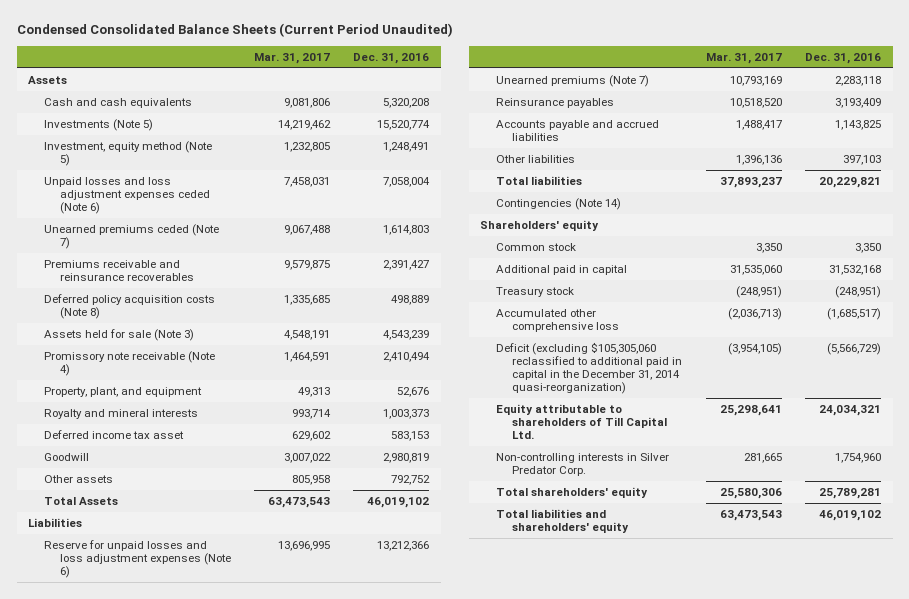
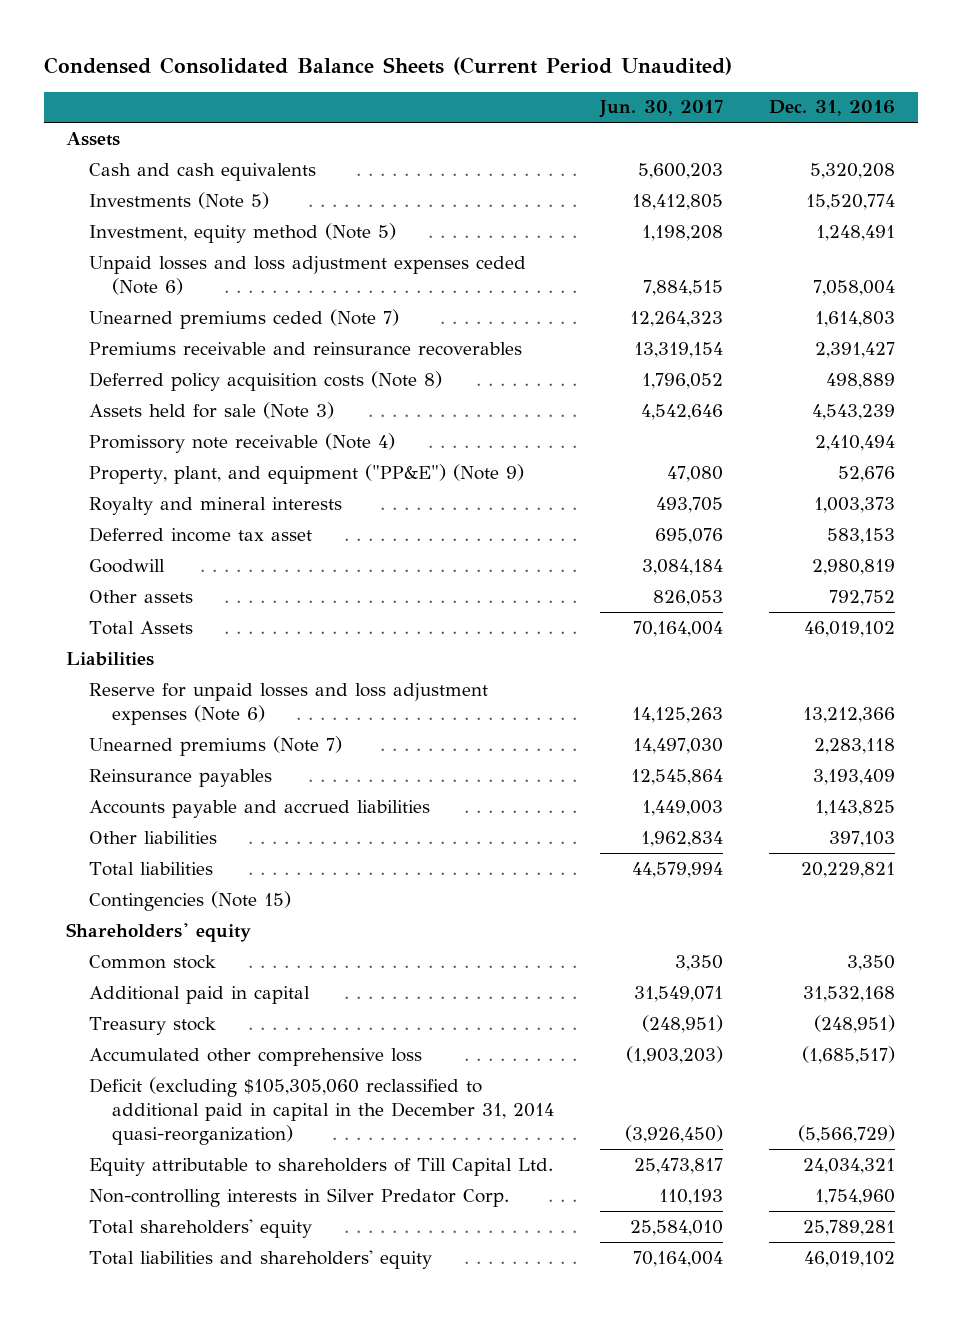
[254,52,331,64] Mar. 31, 2017 -> none
none -> [598,100,723,119] Jun. 30, 2017
[44,386,203,397] Property, plant, and equipment -> [89,463,525,484] Property, plant, and equipment ("PP&E") (Note 9)
[496,197,622,210] Contingencies (Note 14) -> [89,890,292,911] Contingencies (Note 15)

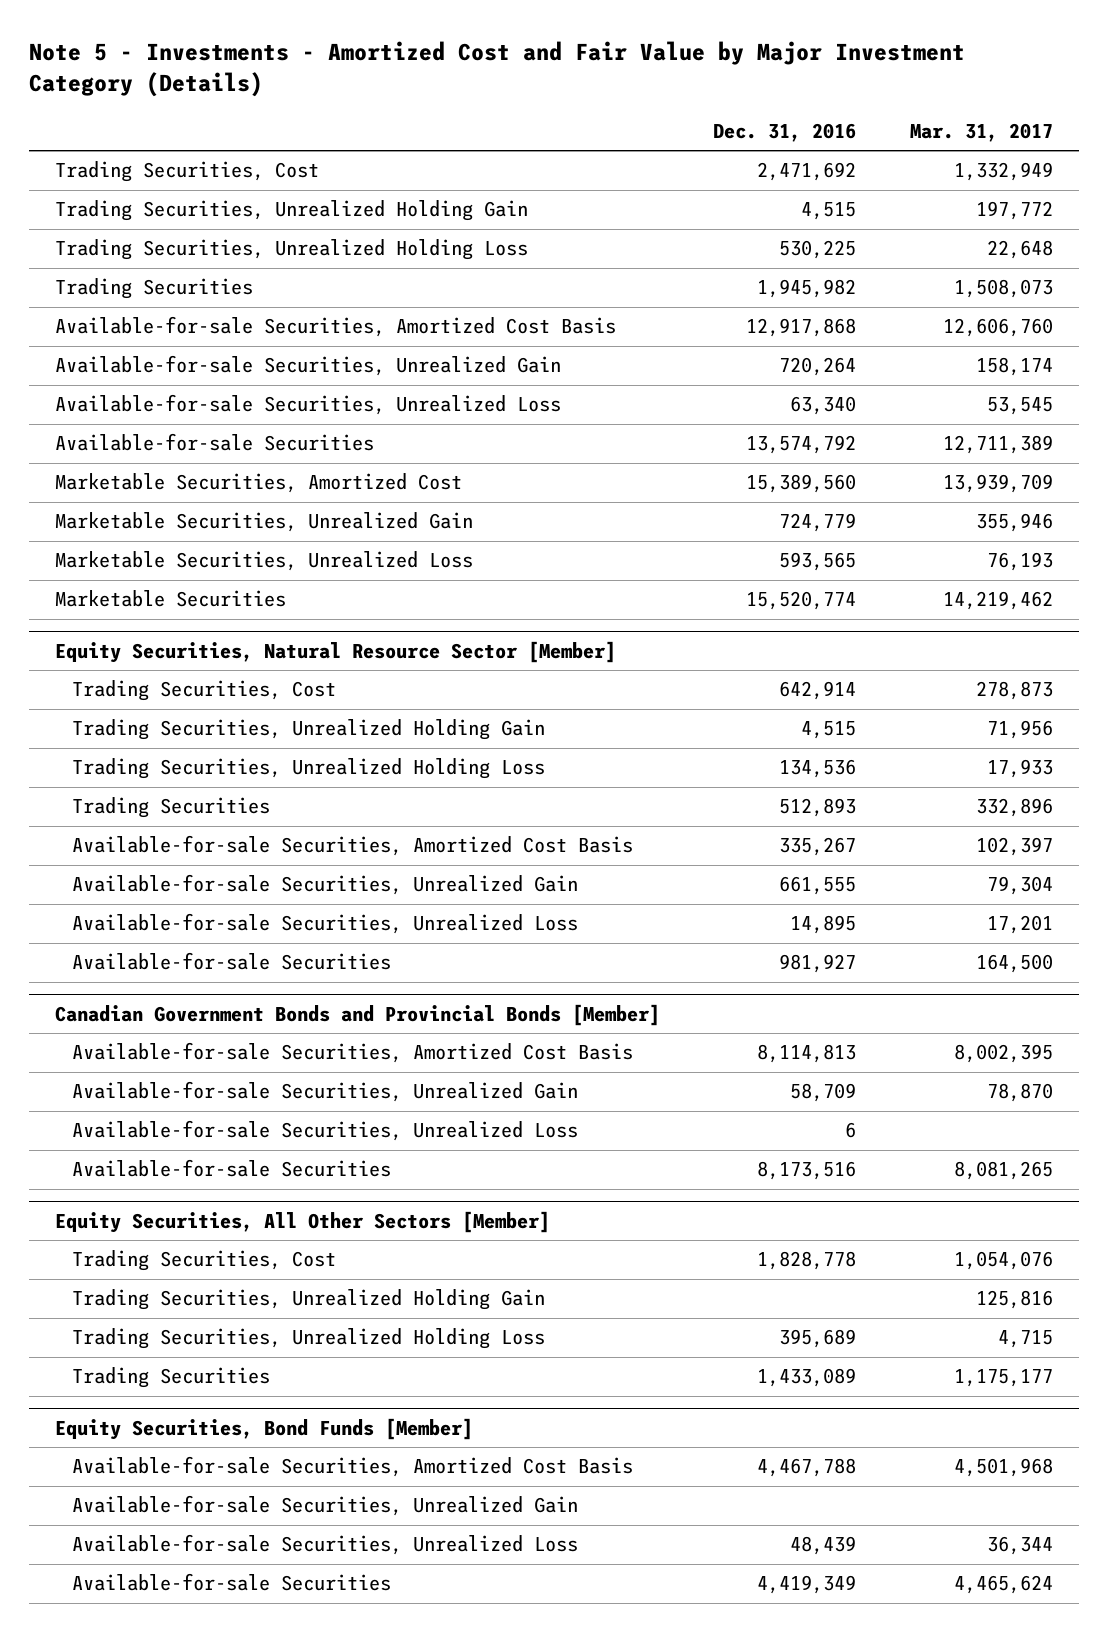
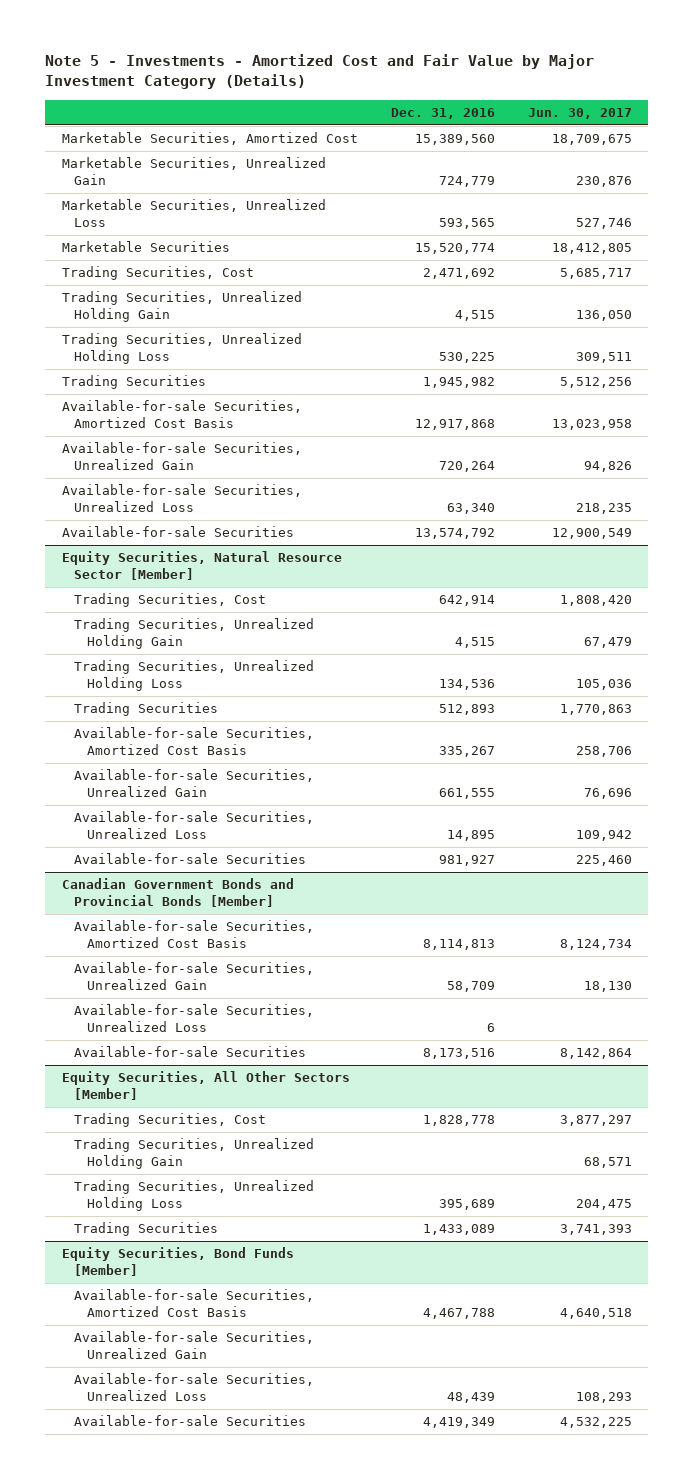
[909,122,1053,142] Mar. 31, 2017 -> none
none -> [527,107,632,119] Jun. 30, 2017
[55,473,463,494] Marketable Securities, Amortized Cost -> [61,132,358,146] Marketable Securities, Amortized Cost
[55,512,474,533] Marketable Securities, Unrealized Gain -> [61,157,326,186] Marketable Securities, Unrealized Gain
[55,551,474,572] Marketable Securities, Unrealized Loss -> [61,199,326,228] Marketable Securities, Unrealized Loss
[55,590,287,608] Marketable Securities -> [61,241,230,253] Marketable Securities

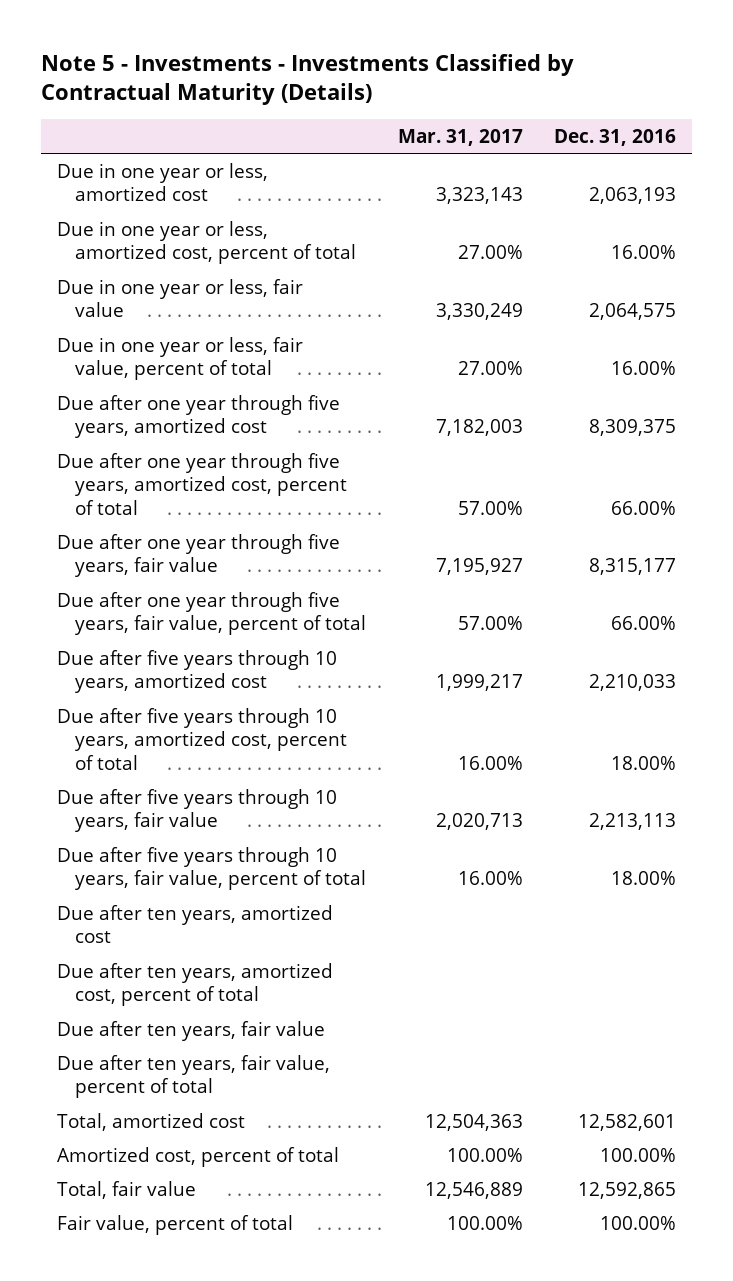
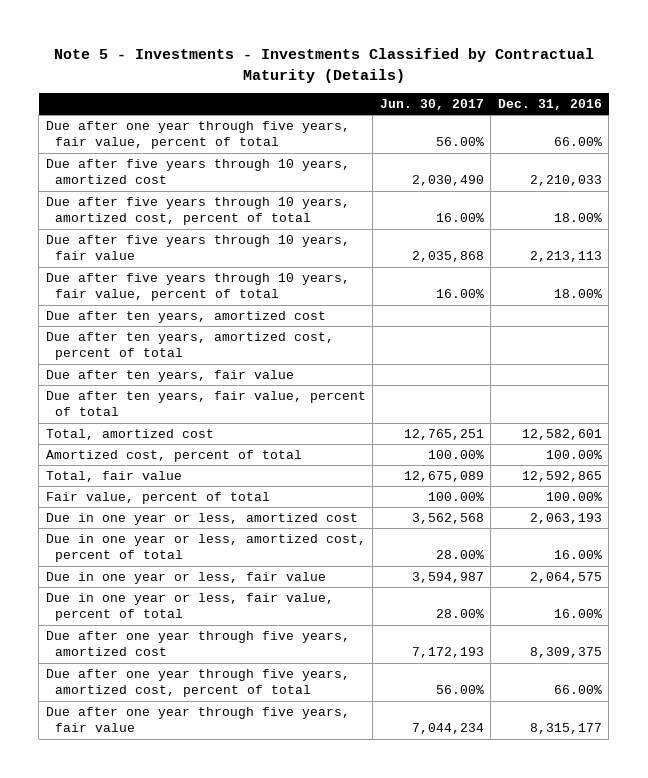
[397,128,523,146] Mar. 31, 2017 -> none
none -> [379,98,484,110] Jun. 30, 2017
[57,162,269,202] Due in one year or less, amortized cost -> [45,512,358,525] Due in one year or less, amortized cost
[57,220,356,265] Due in one year or less, amortized cost, percent of total -> [45,533,366,563] Due in one year or less, amortized cost, percent of total
[57,278,304,318] Due in one year or less, fair value -> [45,571,326,584] Due in one year or less, fair value
[57,336,304,381] Due in one year or less, fair value, percent of total -> [45,592,334,622] Due in one year or less, fair value, percent of total
[57,394,341,439] Due after one year through five years, amortized cost -> [45,630,350,657] Due after one year through five years, amortized cost
[57,452,347,516] Due after one year through five years, amortized cost, percent of total -> [45,668,350,698] Due after one year through five years, amortized cost, percent of total
[57,533,341,578] Due after one year through five years, fair value -> [45,706,350,733] Due after one year through five years, fair value

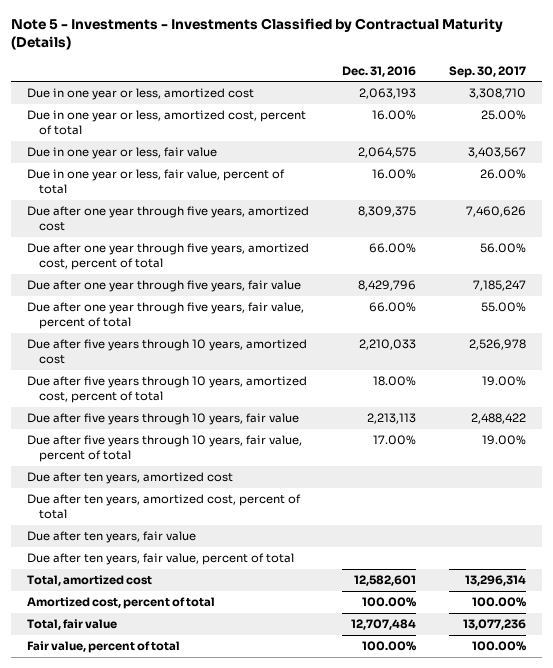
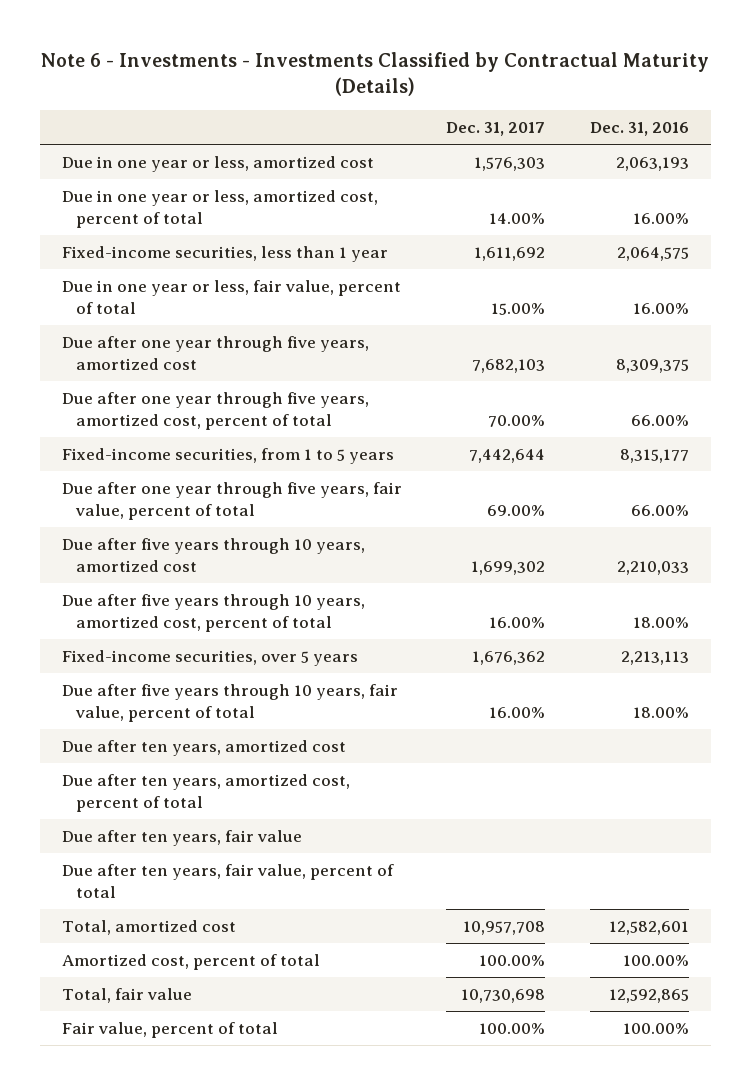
[11,18,504,51] Note 5 - Investments - Investments Classified by Contractual Maturity (Details) -> [41,51,710,97] Note 6 - Investments - Investments Classified by Contractual Maturity (Details)
[448,65,526,78] Sep. 30, 2017 -> none
none -> [446,122,546,137] Dec. 31, 2017
[27,147,218,160] Due in one year or less, fair value -> [62,245,389,262] Fixed-income securities, less than 1 year
[27,280,302,293] Due after one year through five years, fair value -> none
none -> [62,447,395,464] Fixed-income securities, from 1 to 5 years
[27,413,300,426] Due after five years through 10 years, fair value -> [62,649,359,666] Fixed-income securities, over 5 years
[373,435,417,446] 17.00% -> [632,706,689,718] 18.00%
[351,619,417,631] 12,707,484 -> [608,988,689,1003] 12,592,865

